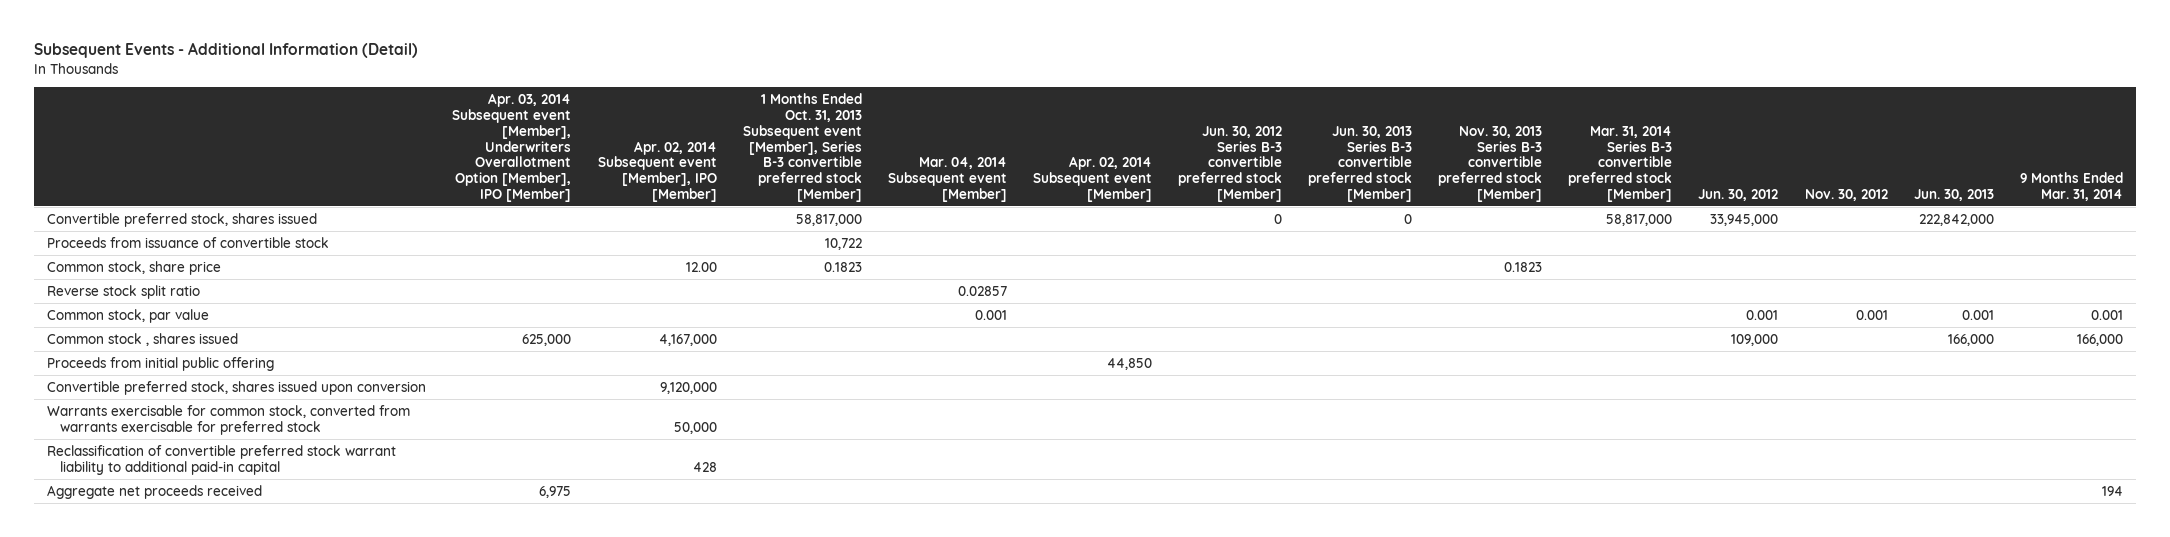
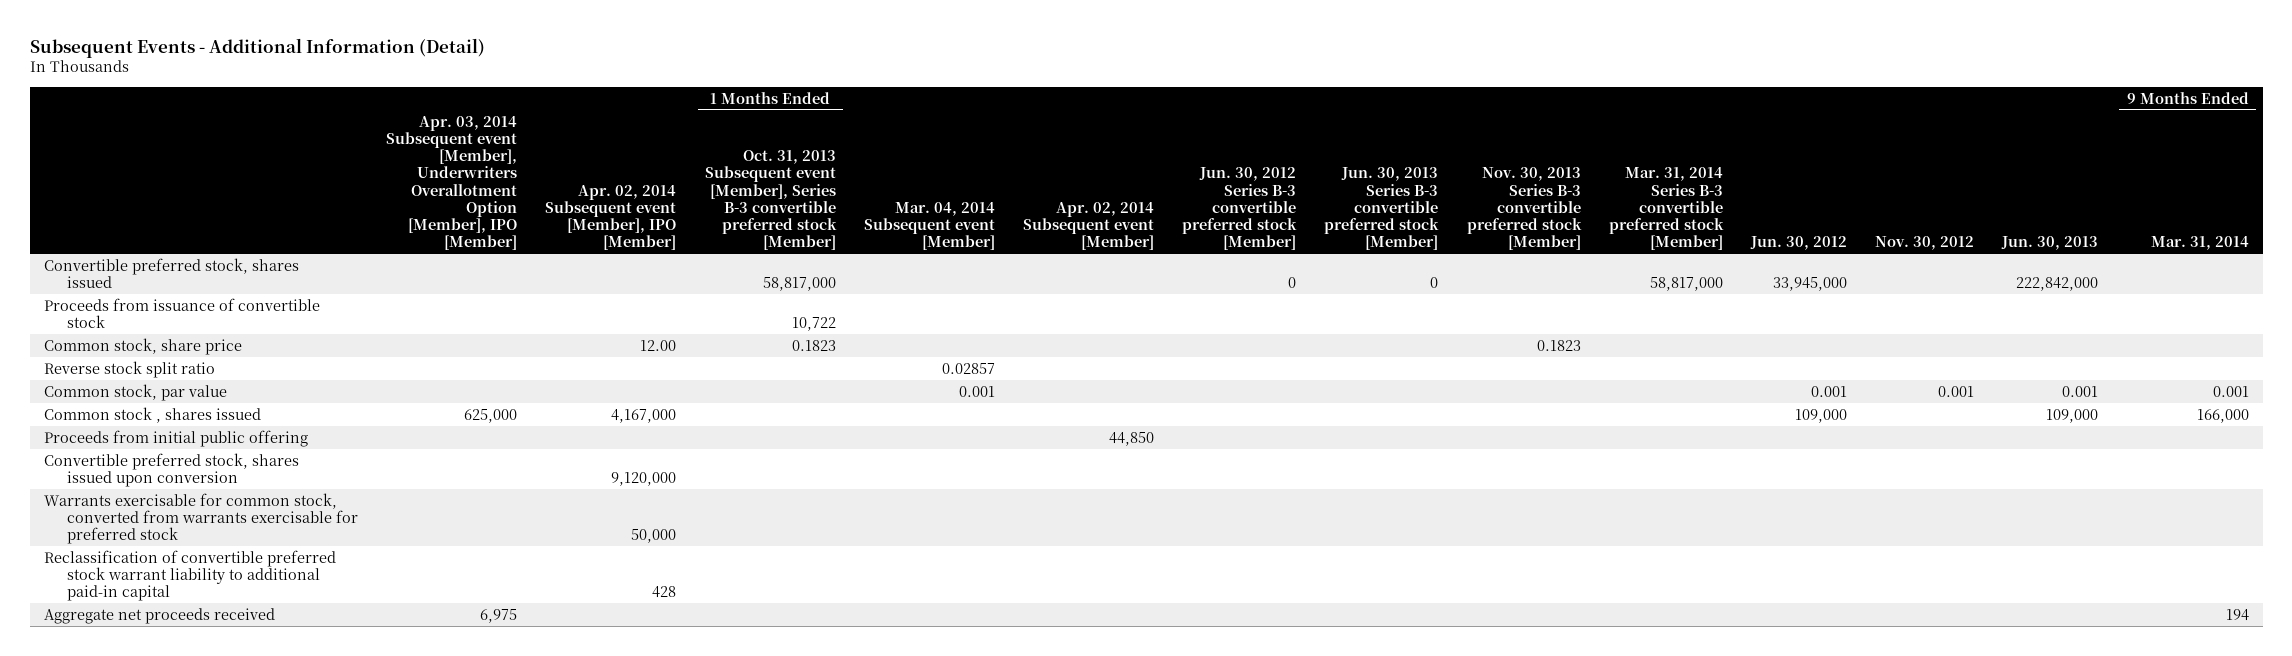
[1947,333,1994,346] 166,000 -> [2046,408,2099,423] 109,000

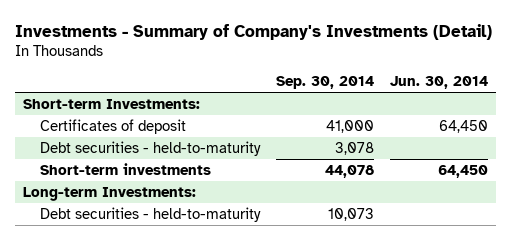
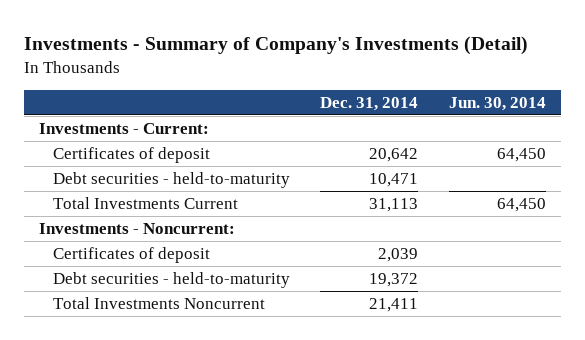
[276,76,375,90] Sep. 30, 2014 -> none
none -> [320,97,419,112] Dec. 31, 2014
[22,98,200,109] Short-term Investments: -> [39,122,210,134] Investments - Current:
[40,162,212,175] Short-term investments -> [52,196,238,209] Total Investments Current
[22,186,196,201] Long-term Investments: -> [39,222,236,234] Investments - Noncurrent:
none -> [52,246,210,263] Certificates of deposit
none -> [52,296,265,309] Total Investments Noncurrent

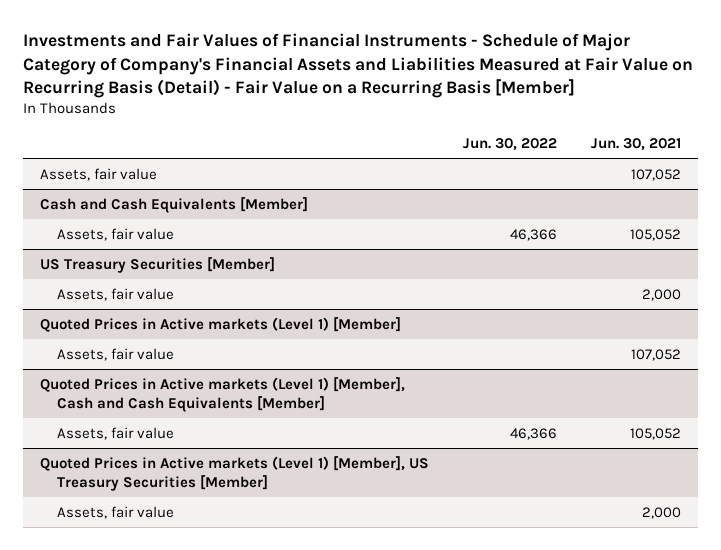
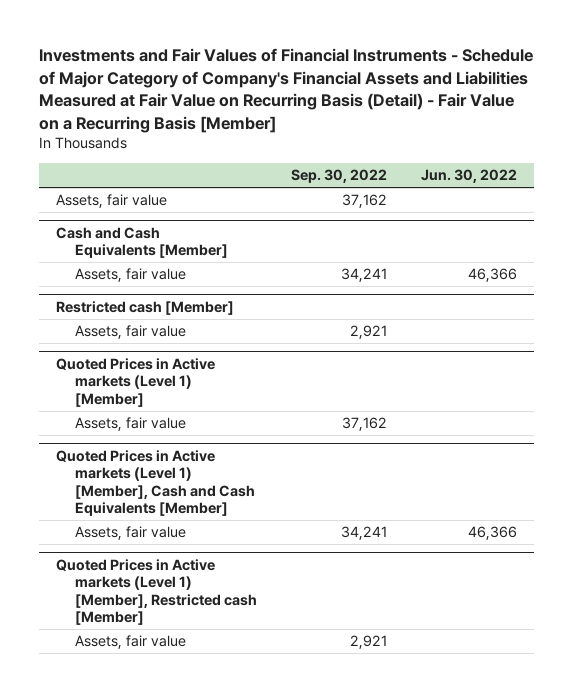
[591,137,682,151] Jun. 30, 2021 -> none
none -> [290,169,387,184] Sep. 30, 2022
[40,256,276,273] US Treasury Securities [Member] -> [56,300,235,315] Restricted cash [Member]
[40,455,430,492] Quoted Prices in Active markets (Level 1) [Member], US Treasury Securities [Member] -> [56,558,257,626] Quoted Prices in Active markets (Level 1) [Member], Restricted cash [Member]

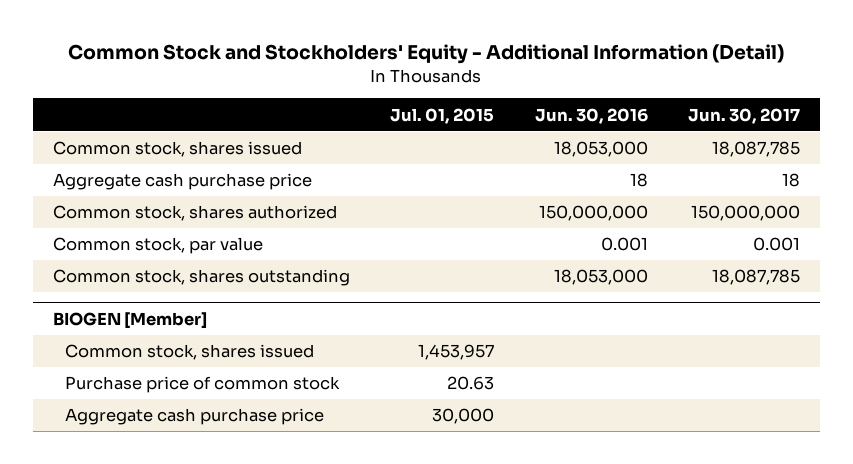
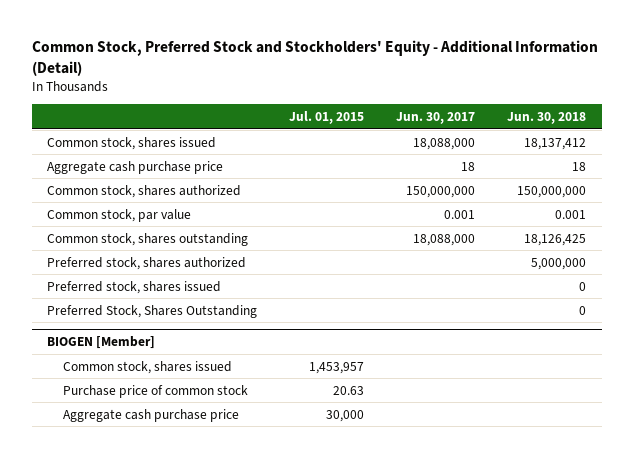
[68,44,785,65] Common Stock and Stockholders' Equity - Additional Information (Detail) -> [31,40,598,76] Common Stock, Preferred Stock and Stockholders' Equity - Additional Information (Detail)
[534,107,648,124] Jun. 30, 2016 -> none
none -> [506,111,586,124] Jun. 30, 2018
[711,141,800,158] 18,087,785 -> [413,137,476,150] 18,088,000
[711,269,800,286] 18,087,785 -> [413,233,476,246] 18,088,000
none -> [47,256,247,270] Preferred stock, shares authorized
none -> [47,280,222,294] Preferred stock, shares issued
none -> [47,304,258,318] Preferred Stock, Shares Outstanding

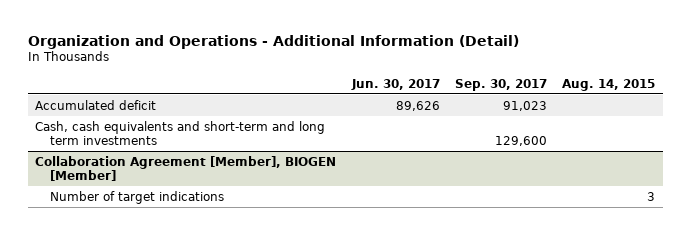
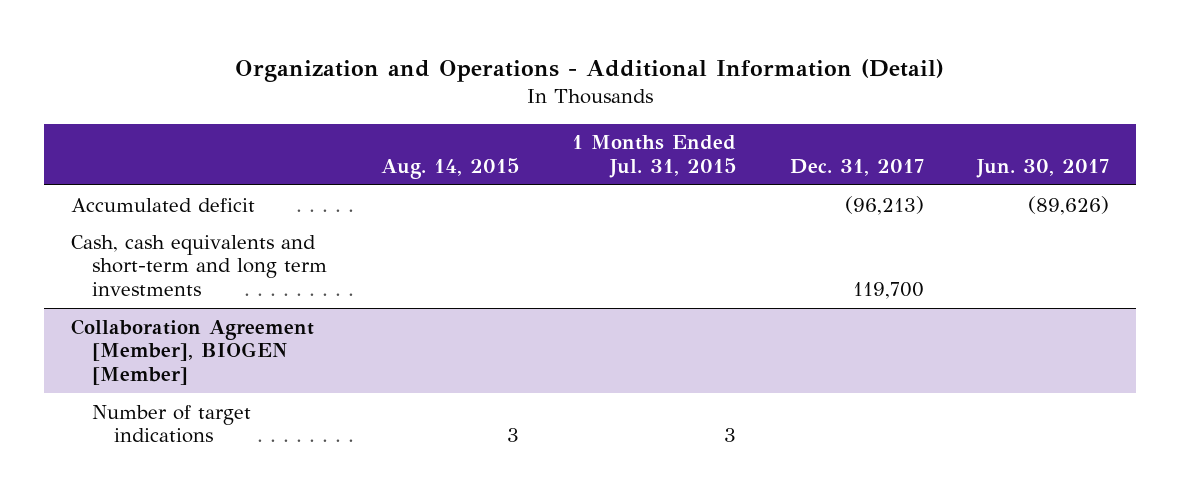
[455,78,548,91] Sep. 30, 2017 -> none
none -> [572,135,737,179] 1 Months Ended Jul. 31, 2015
none -> [789,159,924,177] Dec. 31, 2017
[395,100,440,111] 89,626 -> [1028,195,1110,215] (89,626)

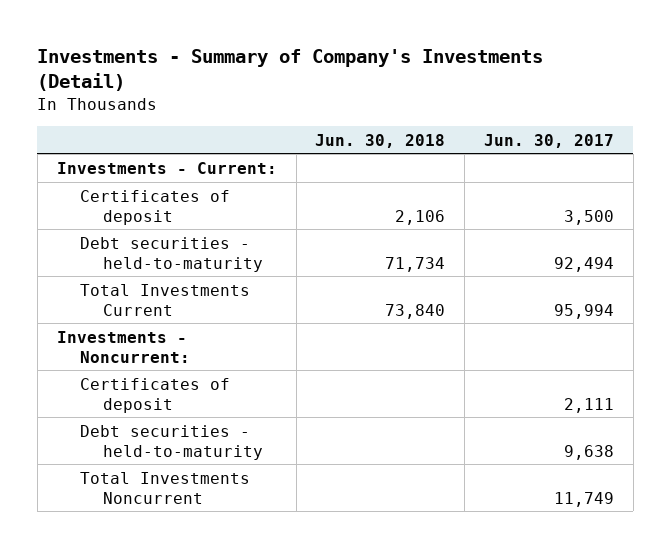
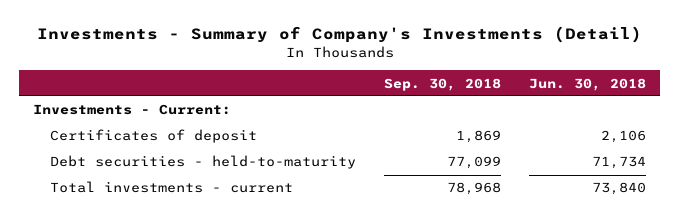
[484,133,615,148] Jun. 30, 2017 -> none
none -> [384,77,502,91] Sep. 30, 2018
[56,330,190,363] Investments - Noncurrent: -> none
[79,377,230,413] Certificates of deposit -> none
[79,424,263,460] Debt securities - held-to-maturity -> none
[79,471,250,504] Total Investments Noncurrent -> none
[79,283,250,316] Total Investments Current -> [50,181,294,194] Total investments - current

